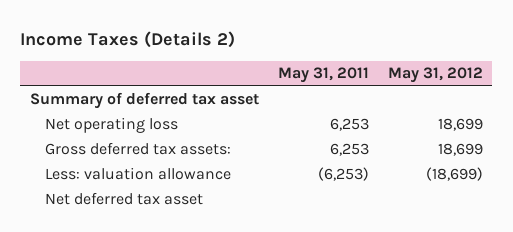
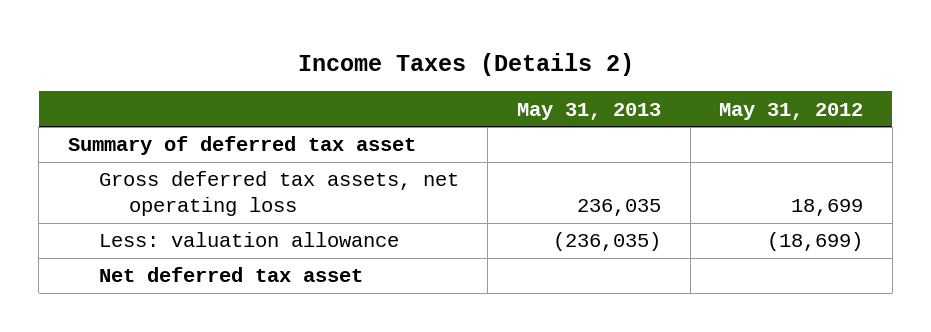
[277,67,369,84] May 31, 2011 -> none
none -> [516,102,661,120] May 31, 2013
[45,117,179,134] Net operating loss -> none
[45,142,232,156] Gross deferred tax assets: -> [98,171,459,216] Gross deferred tax assets, net operating loss

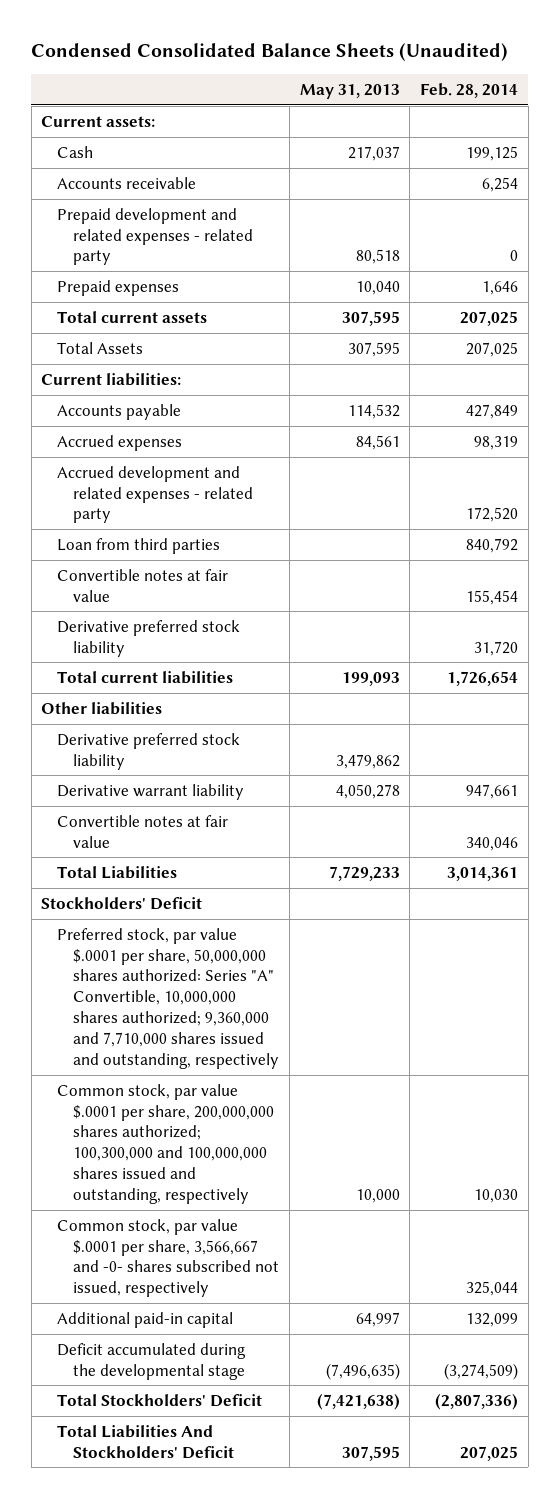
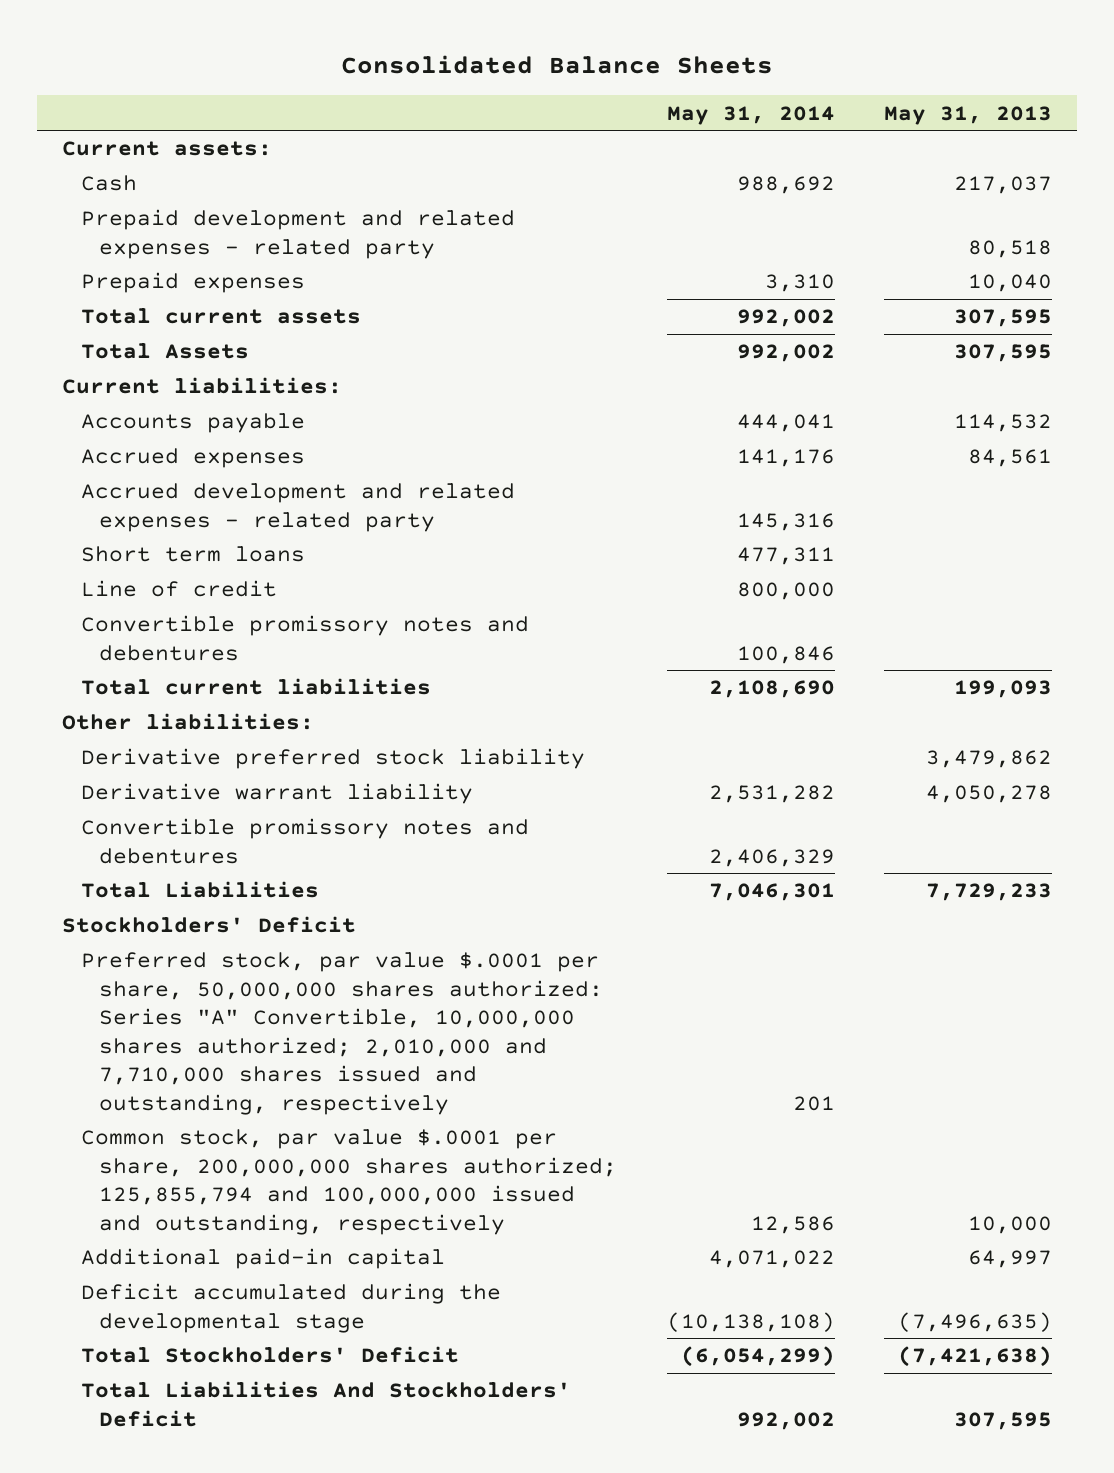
[31,43,509,62] Condensed Consolidated Balance Sheets (Unaudited) -> [341,54,774,74] Consolidated Balance Sheets
[420,82,519,98] Feb. 28, 2014 -> none
none -> [666,105,835,125] May 31, 2014
[57,176,197,189] Accounts receivable -> none
[57,537,221,554] Loan from third parties -> none
[57,568,229,602] Convertible notes at fair value -> none
[57,619,241,657] Derivative preferred stock liability -> none
none -> [80,546,305,563] Short term loans
none -> [80,580,277,598] Line of credit
none -> [80,615,529,661] Convertible promissory notes and debentures
[41,701,163,715] Other liabilities -> [62,713,315,731] Other liabilities:
[57,814,229,848] Convertible notes at fair value -> none
none -> [80,818,529,864] Convertible promissory notes and debentures
[57,1218,280,1298] Common stock, par value $.0001 per share, 3,566,667 and -0- shares subscribed not issued, respectively -> none
[57,927,280,1069] Preferred stock, par value $.0001 per share, 50,000,000 shares authorized: Series "A" Convertible, 10,000,000 shares authorized; 9,360,000 and 7,710,000 shares issued and outstanding, respectively -> [80,952,603,1115] Preferred stock, par value $.0001 per share, 50,000,000 shares authorized: Series "A" Convertible, 10,000,000 shares authorized; 2,010,000 and 7,710,000 shares issued and outstanding, respectively
[57,1083,275,1204] Common stock, par value $.0001 per share, 200,000,000 shares authorized; 100,300,000 and 100,000,000 shares issued and outstanding, respectively -> [80,1129,617,1235] Common stock, par value $.0001 per share, 200,000,000 shares authorized; 125,855,794 and 100,000,000 issued and outstanding, respectively

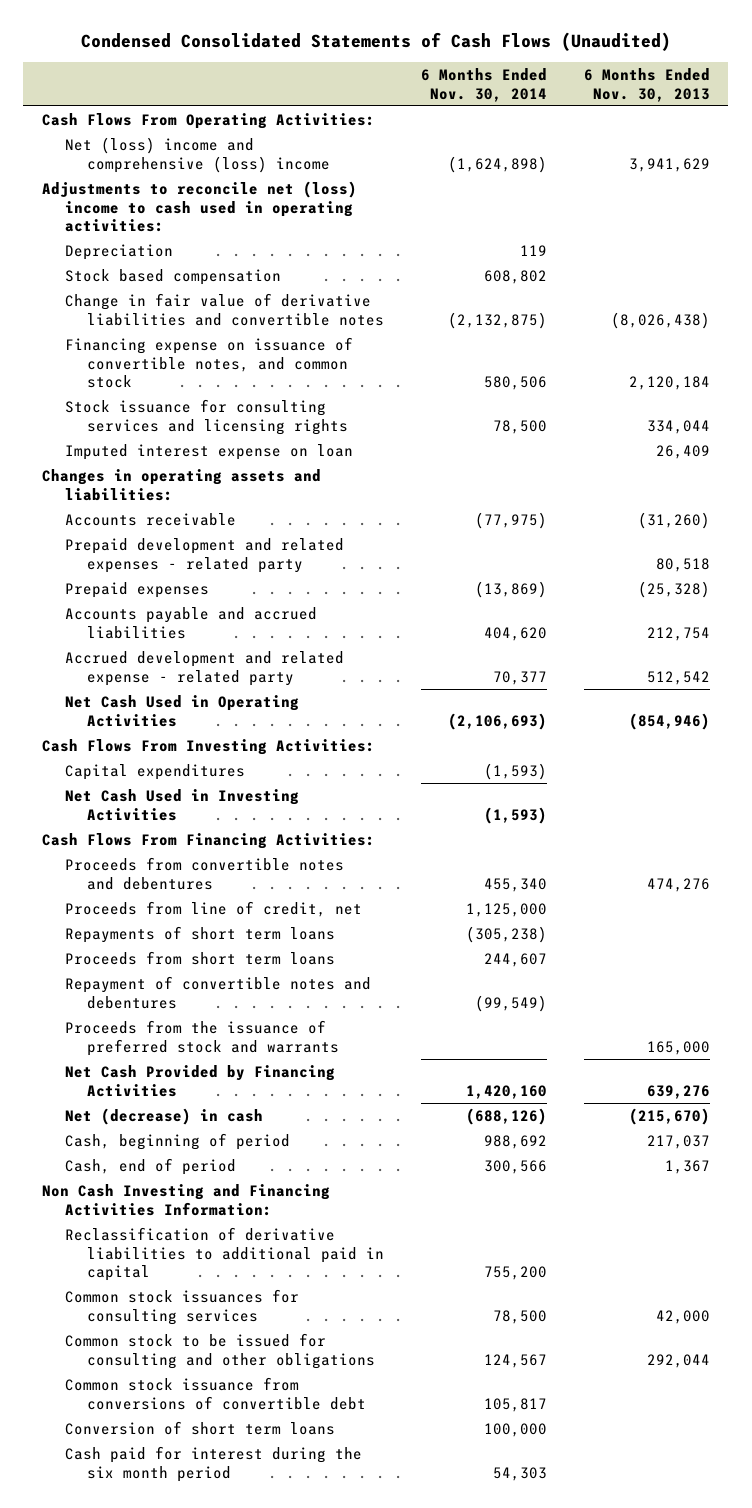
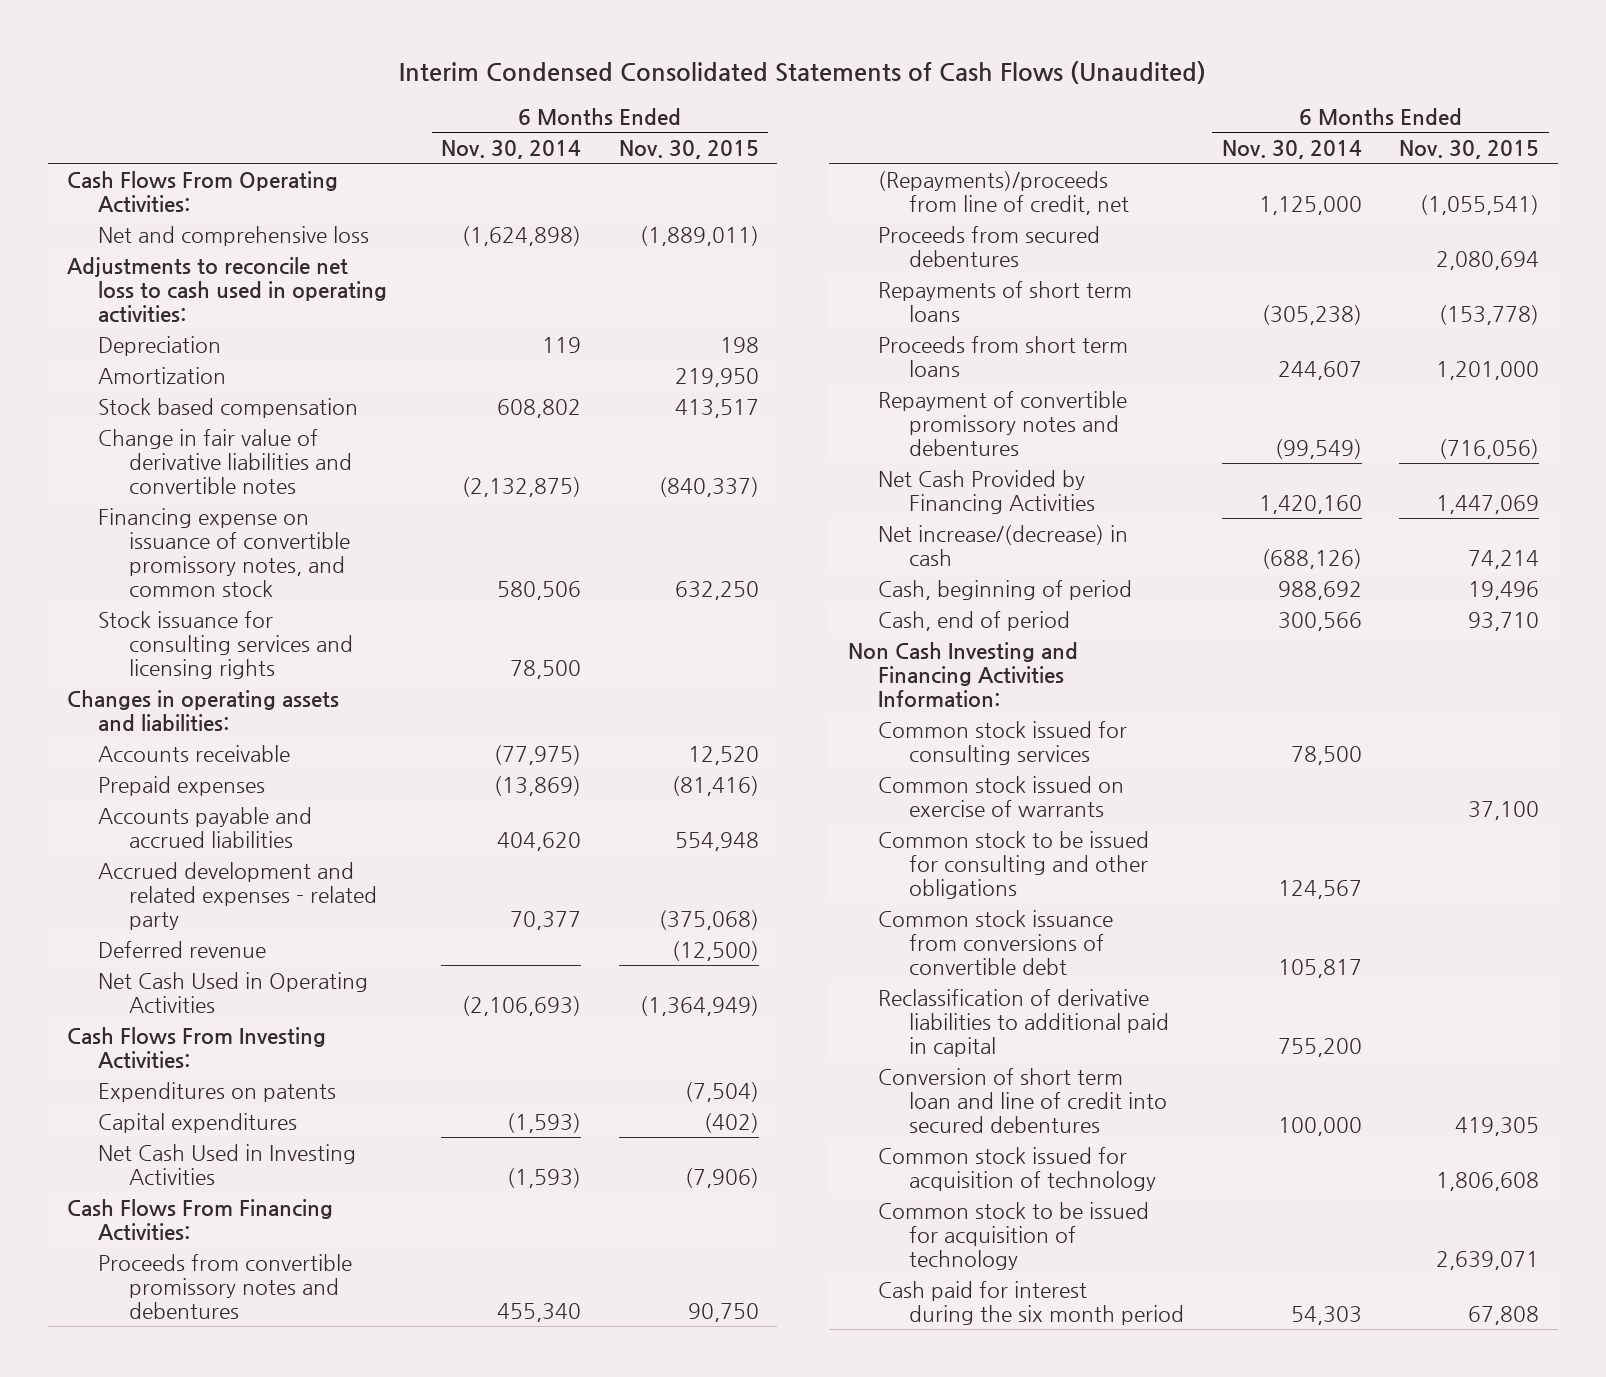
[80,31,671,51] Condensed Consolidated Statements of Cash Flows (Unaudited) -> [399,61,1207,85] Interim Condensed Consolidated Statements of Cash Flows (Unaudited)
[584,67,711,102] 6 Months Ended Nov. 30, 2013 -> none
none -> [618,139,759,159] Nov. 30, 2015
[64,136,331,173] Net (loss) income and comprehensive (loss) income -> [97,225,369,246] Net and comprehensive loss
[41,180,357,233] Adjustments to reconcile net (loss) income to cash used in operating activities: -> [66,256,387,323] Adjustments to reconcile net loss to cash used in operating activities:
none -> [97,366,226,384] Amortization
[64,336,353,389] Financing expense on issuance of convertible notes, and common stock -> [97,507,350,597] Financing expense on issuance of convertible promissory notes, and common stock
[64,443,353,460] Imputed interest expense on loan -> none
[64,537,344,573] Prepaid development and related expenses - related party -> none
[64,650,344,686] Accrued development and related expense - related party -> [97,861,377,930] Accrued development and related expenses - related party
none -> [97,940,266,958] Deferred revenue
none -> [97,1081,336,1102] Expenditures on patents
[64,856,344,890] Proceeds from convertible notes and debentures -> [97,1253,352,1319] Proceeds from convertible promissory notes and debentures
[64,900,362,917] Proceeds from line of credit, net -> [878,170,1130,215] (Repayments)/proceeds from line of credit, net
none -> [878,225,1101,267] Proceeds from secured debentures
[64,1019,340,1056] Proceeds from the issuance of preferred stock and warrants -> none
[64,975,371,1009] Repayment of convertible notes and debentures -> [878,390,1128,456] Repayment of convertible promissory notes and debentures
[64,1107,263,1125] Net (decrease) in cash -> [878,524,1129,566] Net increase/(decrease) in cash
[64,1288,299,1325] Common stock issuances for consulting services -> [878,720,1128,765] Common stock issued for consulting services
none -> [878,775,1125,817] Common stock issued on exercise of warrants
[64,1420,335,1435] Conversion of short term loans -> none
[64,1226,385,1282] Reclassification of derivative liabilities to additional paid in capital -> [878,988,1170,1057] Reclassification of derivative liabilities to additional paid in capital
none -> [878,1067,1168,1133] Conversion of short term loan and line of credit into secured debentures
none -> [878,1146,1157,1191] Common stock issued for acquisition of technology
none -> [878,1201,1150,1270] Common stock to be issued for acquisition of technology

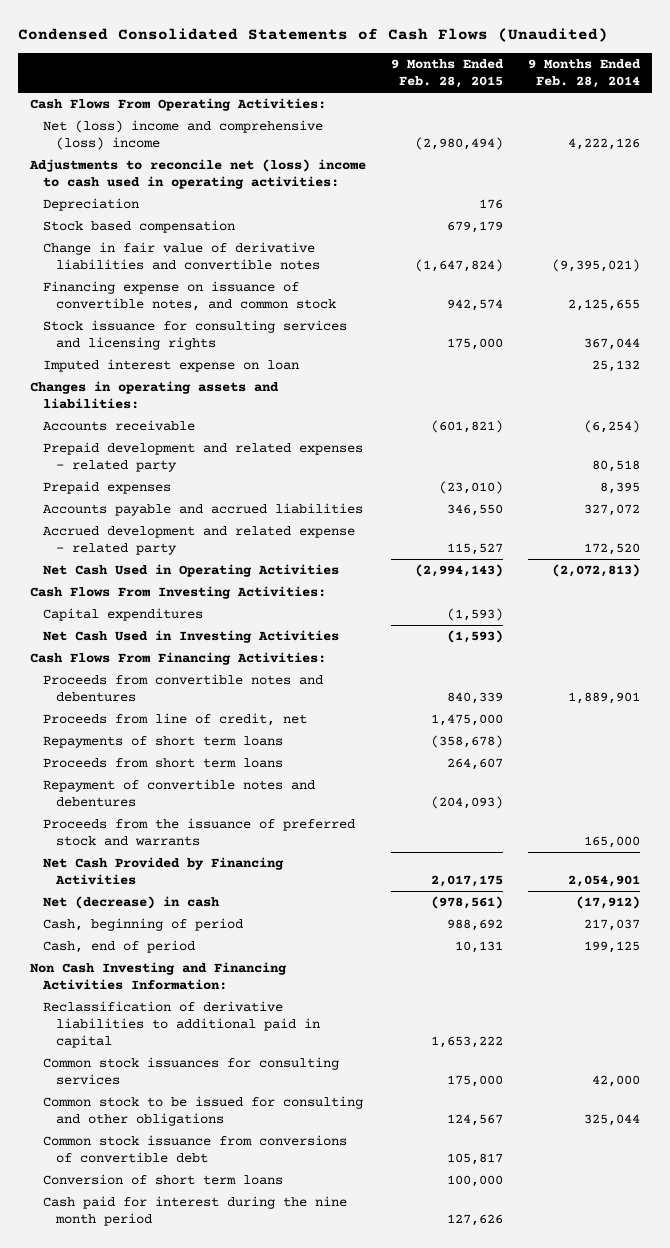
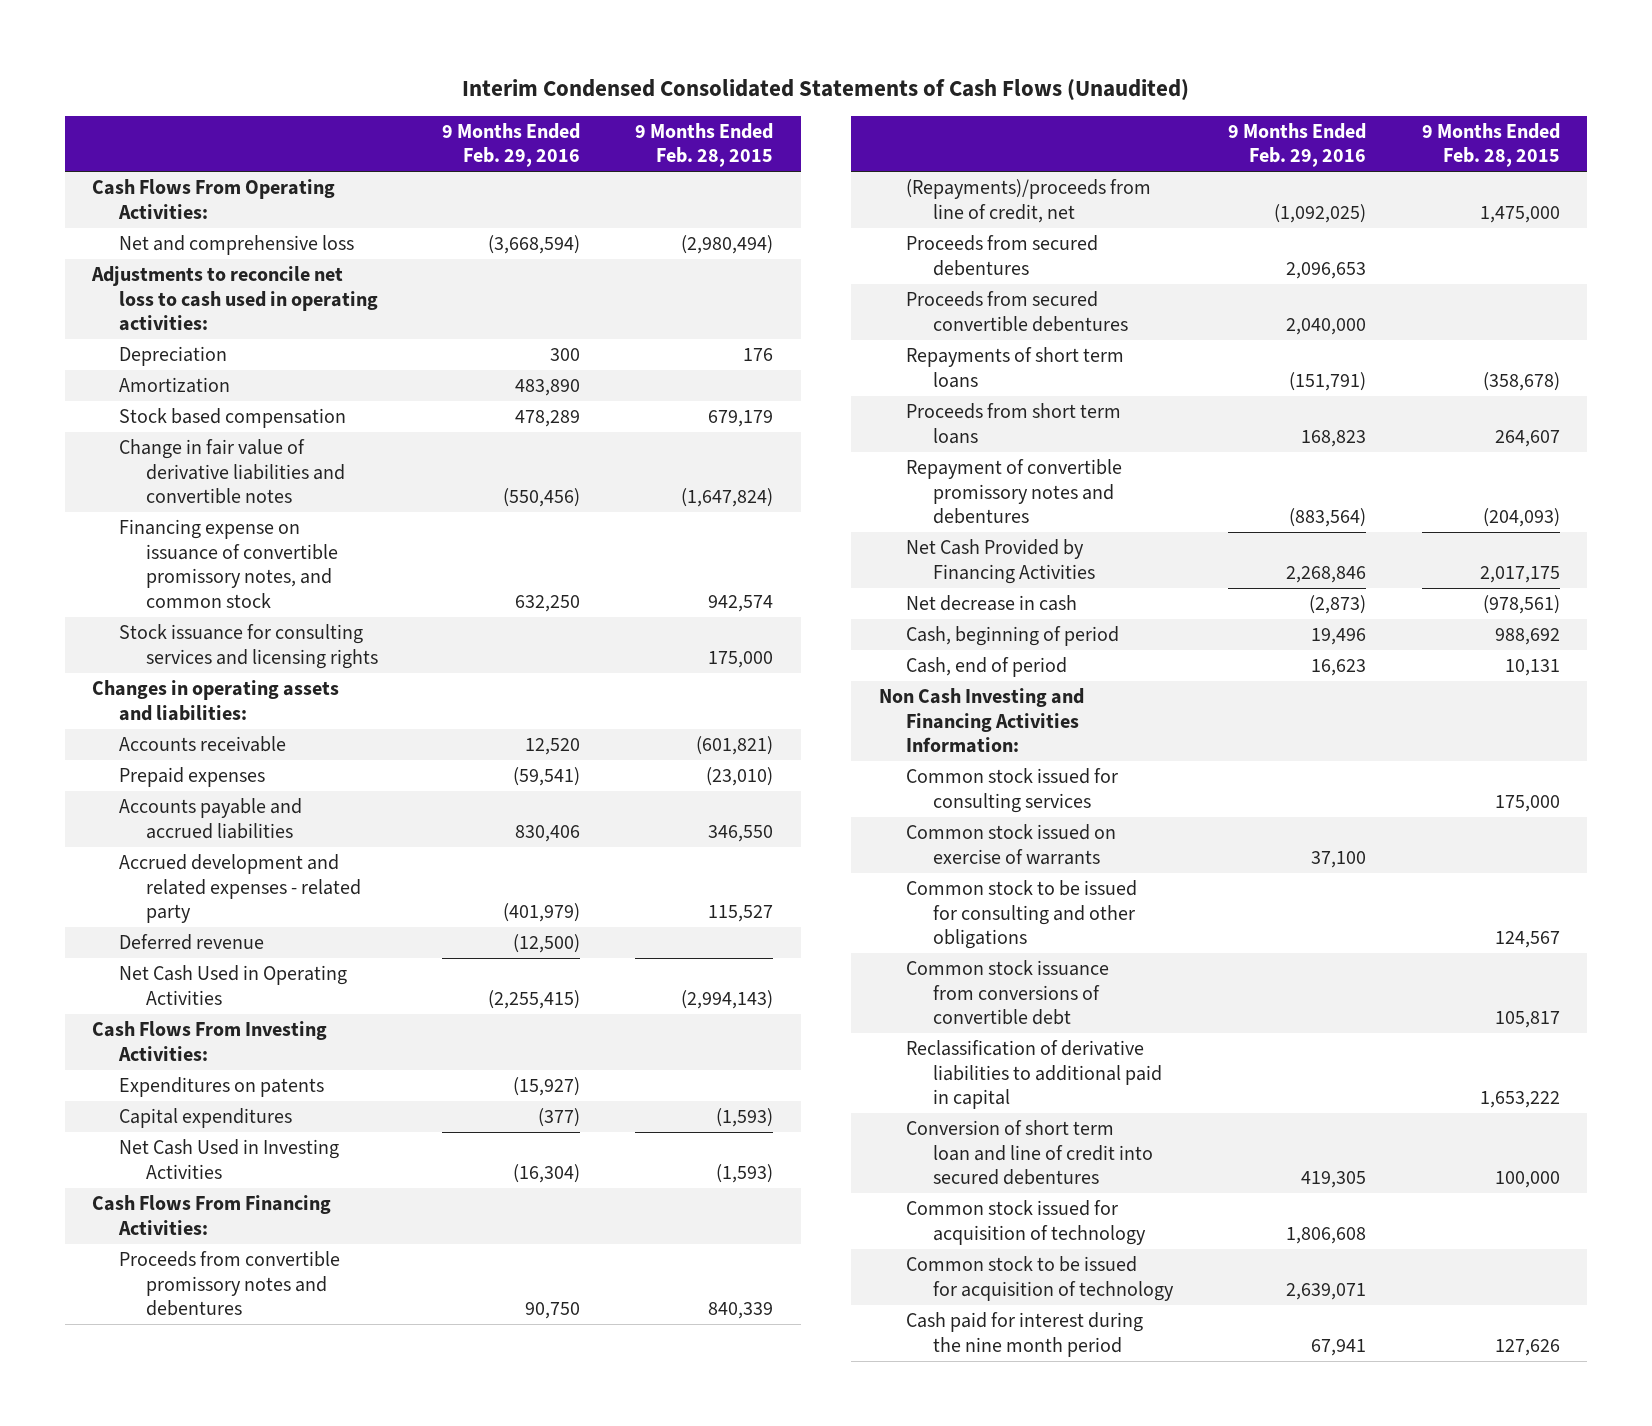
[17,28,608,43] Condensed Consolidated Statements of Cash Flows (Unaudited) -> [462,78,1190,101] Interim Condensed Consolidated Statements of Cash Flows (Unaudited)
[527,59,641,89] 9 Months Ended Feb. 28, 2014 -> none
none -> [441,122,580,168] 9 Months Ended Feb. 29, 2016
[43,119,324,150] Net (loss) income and comprehensive (loss) income -> [119,235,355,256] Net and comprehensive loss
[29,158,367,189] Adjustments to reconcile net (loss) income to cash used in operating activities: -> [91,266,379,332] Adjustments to reconcile net loss to cash used in operating activities:
none -> [119,377,231,394] Amortization
[43,280,337,311] Financing expense on issuance of convertible notes, and common stock -> [119,519,339,608] Financing expense on issuance of convertible promissory notes, and common stock
[43,358,300,372] Imputed interest expense on loan -> none
[43,441,364,472] Prepaid development and related expenses - related party -> none
[43,525,356,555] Accrued development and related expense - related party -> [119,854,362,924] Accrued development and related expenses - related party
none -> [119,934,265,951] Deferred revenue
none -> [119,1077,325,1098] Expenditures on patents
[43,673,324,702] Proceeds from convertible notes and debentures -> [119,1251,341,1317] Proceeds from convertible promissory notes and debentures
[43,712,308,726] Proceeds from line of credit, net -> [905,179,1151,223] (Repayments)/proceeds from line of credit, net
none -> [905,235,1098,276] Proceeds from secured debentures
none -> [905,291,1128,332] Proceeds from secured convertible debentures
[43,817,356,846] Proceeds from the issuance of preferred stock and warrants -> none
[43,778,316,807] Repayment of convertible notes and debentures -> [905,459,1122,525] Repayment of convertible promissory notes and debentures
[43,895,221,909] Net (decrease) in cash -> [905,595,1077,612] Net decrease in cash
[43,1056,340,1085] Common stock issuances for consulting services -> [905,768,1118,813] Common stock issued for consulting services
none -> [905,824,1116,865] Common stock issued on exercise of warrants
[43,1173,284,1185] Conversion of short term loans -> none
[43,1000,321,1048] Reclassification of derivative liabilities to additional paid in capital -> [905,1040,1162,1110] Reclassification of derivative liabilities to additional paid in capital
none -> [905,1120,1153,1186] Conversion of short term loan and line of credit into secured debentures
none -> [905,1200,1146,1245] Common stock issued for acquisition of technology
none -> [905,1256,1174,1301] Common stock to be issued for acquisition of technology

